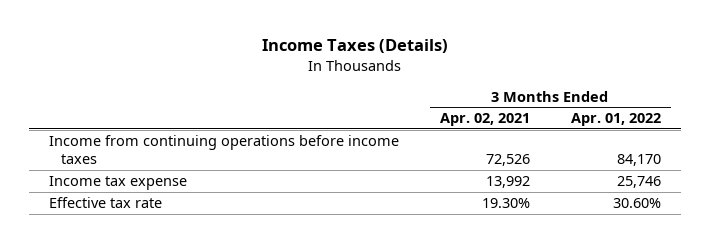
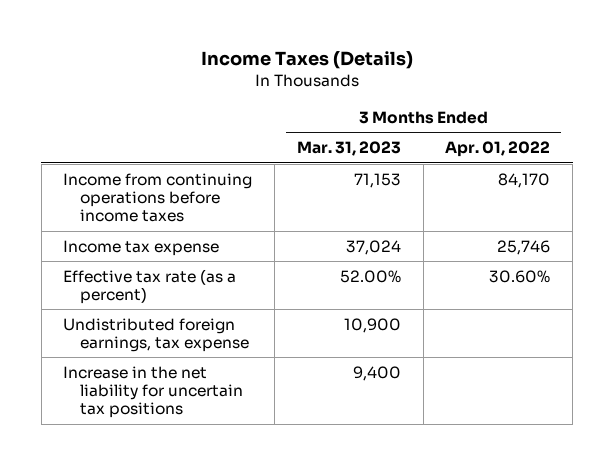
[439,113,530,127] Apr. 02, 2021 -> none
none -> [296,141,401,157] Mar. 31, 2023
[48,197,162,209] Effective tax rate -> [63,268,237,304] Effective tax rate (as a percent)
none -> [63,317,250,352] Undistributed foreign earnings, tax expense
none -> [63,365,244,419] Increase in the net liability for uncertain tax positions

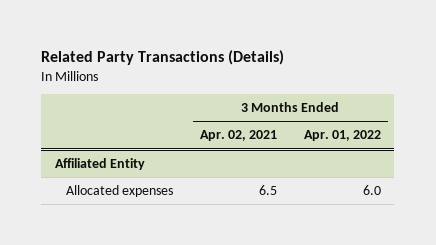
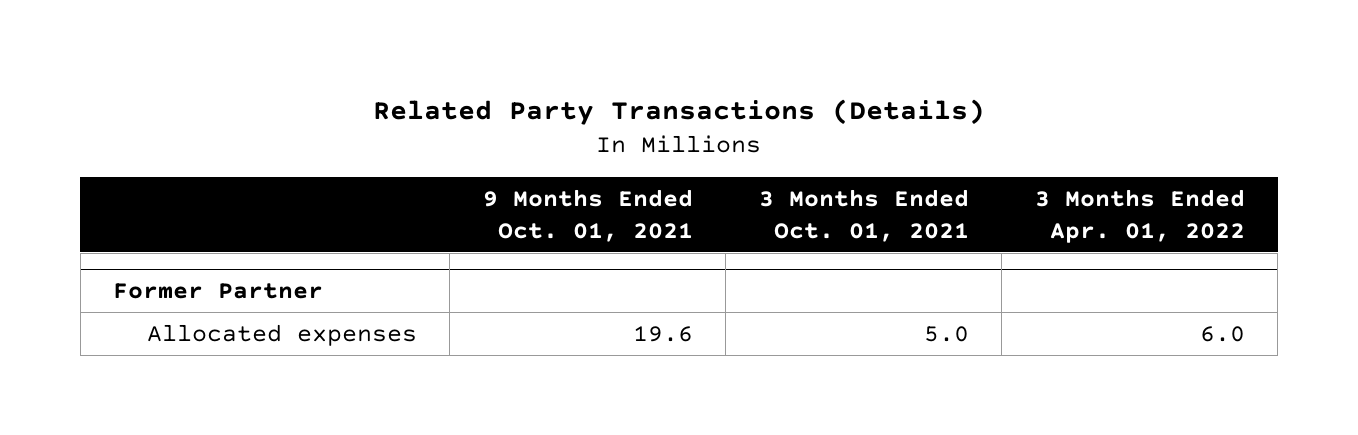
[199,130,277,142] Apr. 02, 2021 -> none
none -> [482,188,693,242] 9 Months Ended Oct. 01, 2021
none -> [758,188,969,242] 3 Months Ended Oct. 01, 2021
[54,158,145,171] Affiliated Entity -> [113,282,324,299] Former Partner

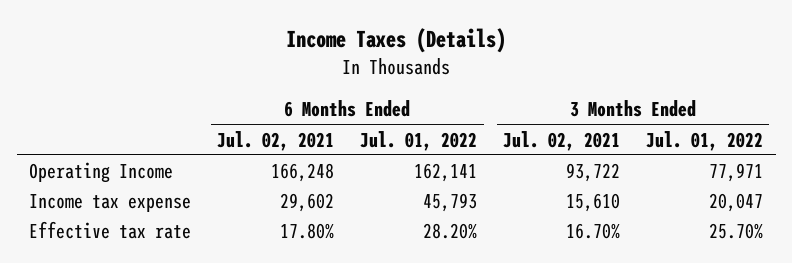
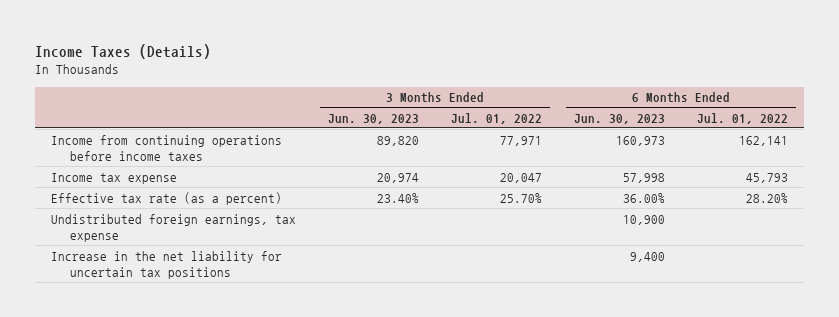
[217,130,335,151] Jul. 02, 2021 -> none
[502,130,620,151] Jul. 02, 2021 -> none
none -> [327,113,419,124] Jun. 30, 2023
none -> [573,113,665,124] Jun. 30, 2023
[29,162,174,184] Operating Income -> [51,134,283,161] Income from continuing operations before income taxes
[29,221,192,240] Effective tax rate -> [51,191,283,205] Effective tax rate (as a percent)
none -> [51,213,297,242] Undistributed foreign earnings, tax expense
none -> [51,250,283,279] Increase in the net liability for uncertain tax positions

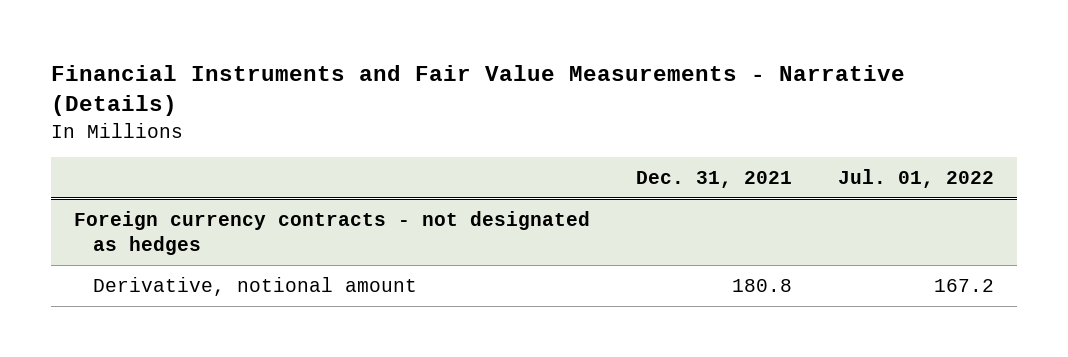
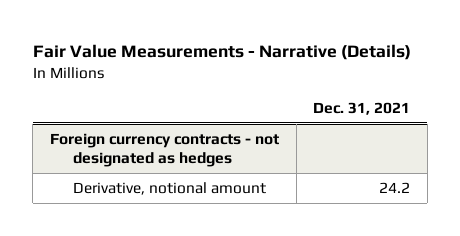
[50,64,905,117] Financial Instruments and Fair Value Measurements - Narrative (Details) -> [32,43,411,60] Fair Value Measurements - Narrative (Details)
[837,168,994,188] Jul. 01, 2022 -> none
[731,278,792,292] 180.8 -> [379,182,411,194] 24.2

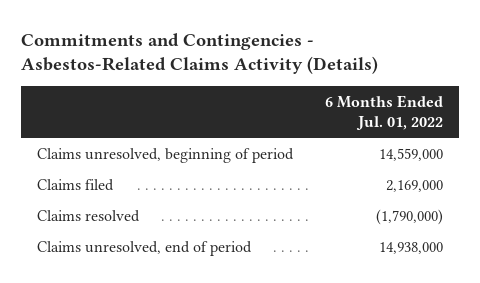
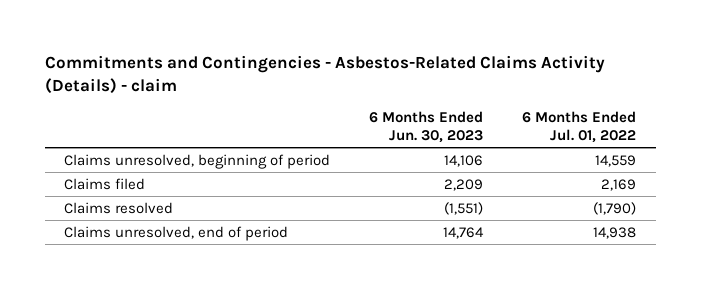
[20,32,378,75] Commitments and Contingencies - Asbestos-Related Claims Activity (Details) -> [44,54,605,94] Commitments and Contingencies - Asbestos-Related Claims Activity (Details) - claim
none -> [369,111,484,144] 6 Months Ended Jun. 30, 2023
[378,147,443,161] 14,559,000 -> [595,154,637,167] 14,559
[385,179,443,192] 2,169,000 -> [601,178,637,191] 2,169
[375,208,443,225] (1,790,000) -> [593,201,637,215] (1,790)
[378,241,443,254] 14,938,000 -> [593,226,637,239] 14,938

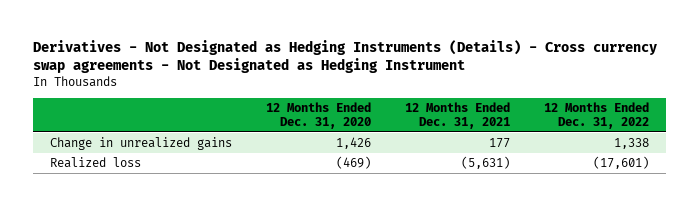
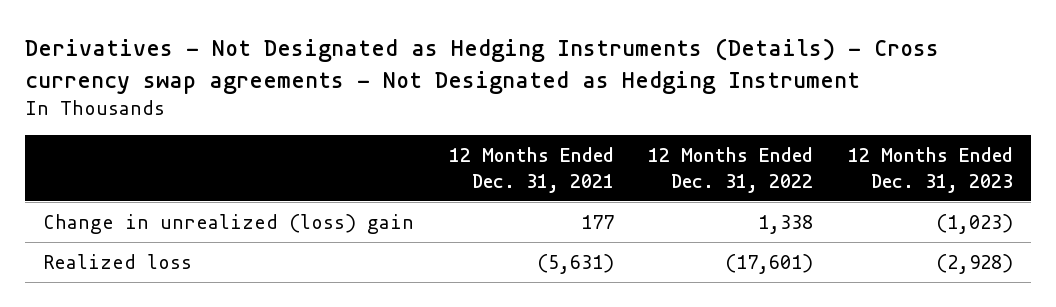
[266,101,372,129] 12 Months Ended Dec. 31, 2020 -> none
none -> [848,146,1014,193] 12 Months Ended Dec. 31, 2023
[50,137,233,151] Change in unrealized gains -> [42,214,414,235] Change in unrealized (loss) gain

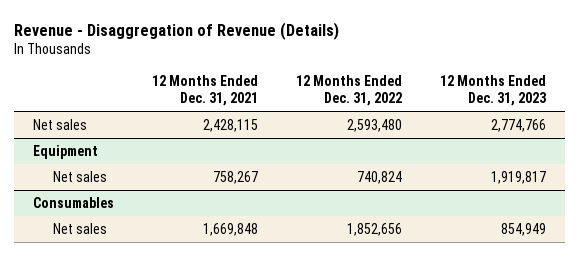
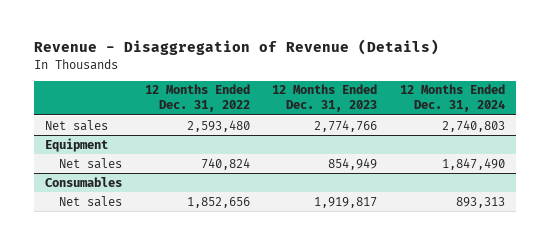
[151,75,258,107] 12 Months Ended Dec. 31, 2021 -> none
none -> [399,84,505,113] 12 Months Ended Dec. 31, 2024
[490,171,546,185] 1,919,817 -> [328,157,378,170] 854,949
[500,223,546,237] 854,949 -> [314,196,378,208] 1,919,817

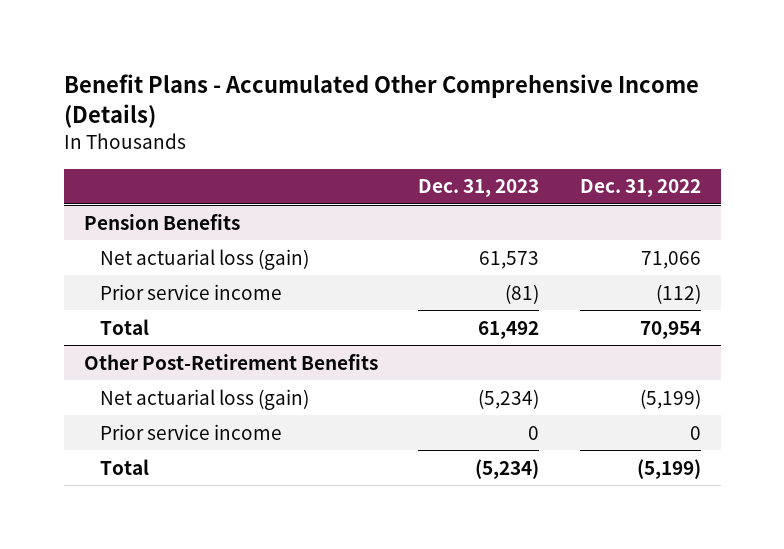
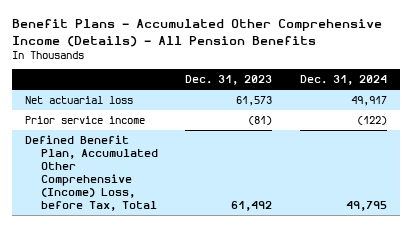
[63,74,699,129] Benefit Plans - Accumulated Other Comprehensive Income (Details) -> [11,19,382,47] Benefit Plans - Accumulated Other Comprehensive Income (Details) - All Pension Benefits
[579,179,701,198] Dec. 31, 2022 -> none
none -> [299,75,387,86] Dec. 31, 2024
[83,213,240,230] Pension Benefits -> none
[100,248,310,270] Net actuarial loss (gain) -> [25,96,134,105] Net actuarial loss
[83,353,378,370] Other Post-Retirement Benefits -> none
[100,388,310,410] Net actuarial loss (gain) -> none
[100,423,283,440] Prior service income -> none
[100,458,150,475] Total -> none
[100,318,150,335] Total -> [25,135,159,211] Defined Benefit Plan, Accumulated Other Comprehensive (Income) Loss, before Tax, Total

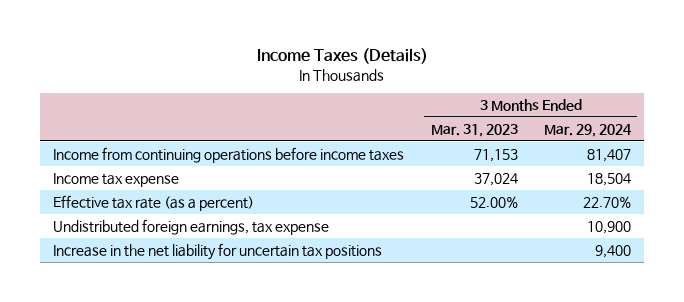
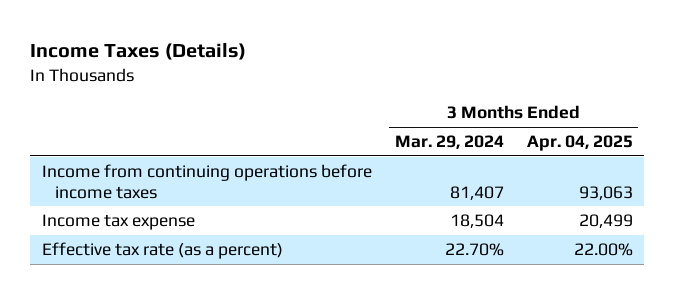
[430,123,518,137] Mar. 31, 2023 -> none
none -> [526,135,633,152] Apr. 04, 2025
[53,218,330,235] Undistributed foreign earnings, tax expense -> none
[53,242,383,260] Increase in the net liability for uncertain tax positions -> none

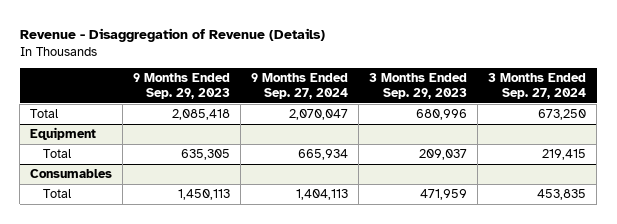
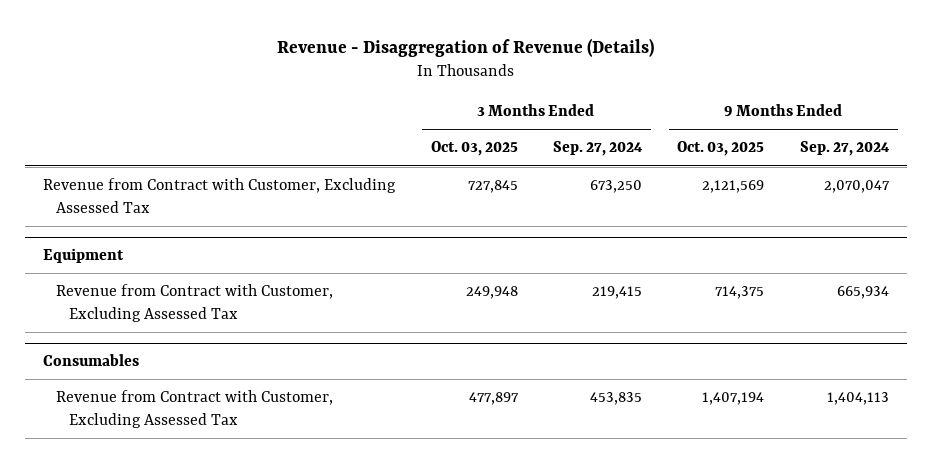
[133,73,231,99] 9 Months Ended Sep. 29, 2023 -> none
[369,73,468,99] 3 Months Ended Sep. 29, 2023 -> none
none -> [430,141,518,157] Oct. 03, 2025
none -> [677,141,765,157] Oct. 03, 2025
[30,109,59,119] Total -> [43,177,397,213] Revenue from Contract with Customer, Excluding Assessed Tax
[43,149,72,159] Total -> [56,283,334,322] Revenue from Contract with Customer, Excluding Assessed Tax
[43,189,72,199] Total -> [56,389,334,428] Revenue from Contract with Customer, Excluding Assessed Tax

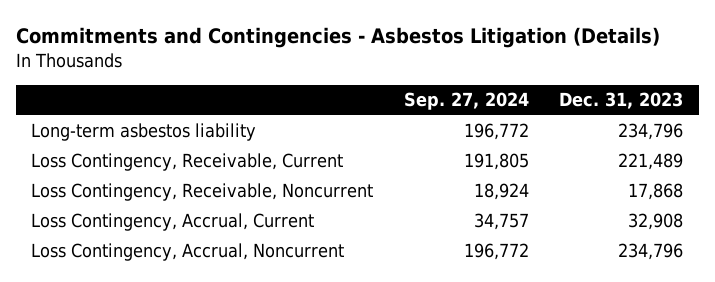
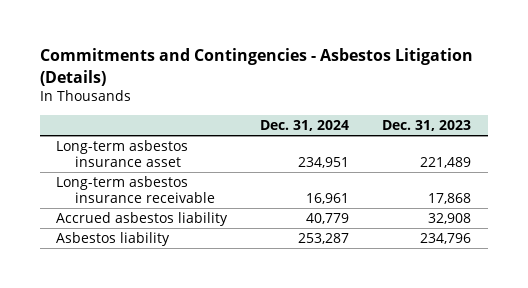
[403,92,529,111] Sep. 27, 2024 -> none
none -> [260,120,350,132] Dec. 31, 2024
[31,123,257,142] Long-term asbestos liability -> none
[31,153,344,172] Loss Contingency, Receivable, Current -> [56,139,189,167] Long-term asbestos insurance asset
[31,183,374,202] Loss Contingency, Receivable, Noncurrent -> [56,175,216,203] Long-term asbestos insurance receivable
[31,213,315,232] Loss Contingency, Accrual, Current -> [56,211,229,226] Accrued asbestos liability
[31,243,345,262] Loss Contingency, Accrual, Noncurrent -> [56,231,171,246] Asbestos liability

